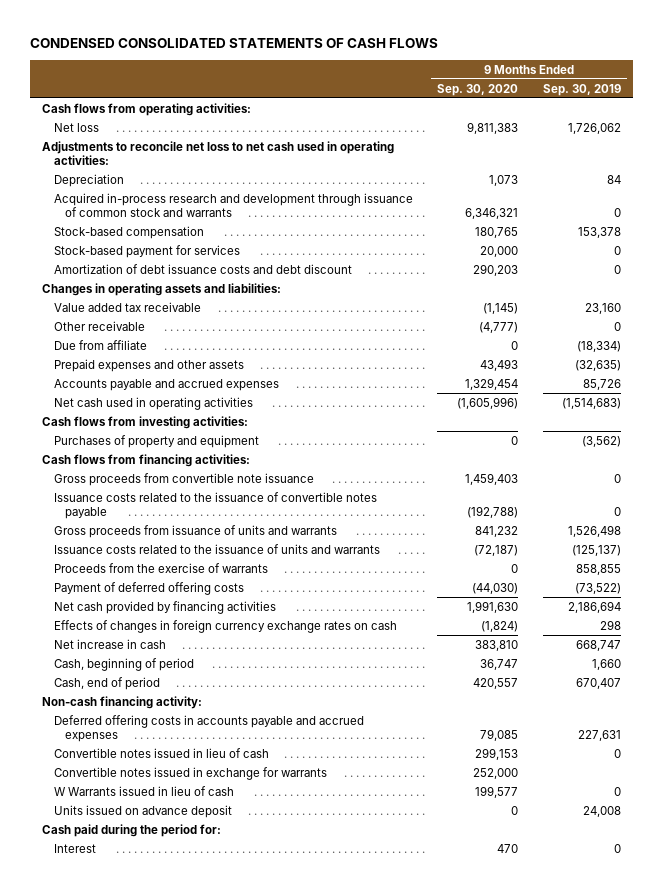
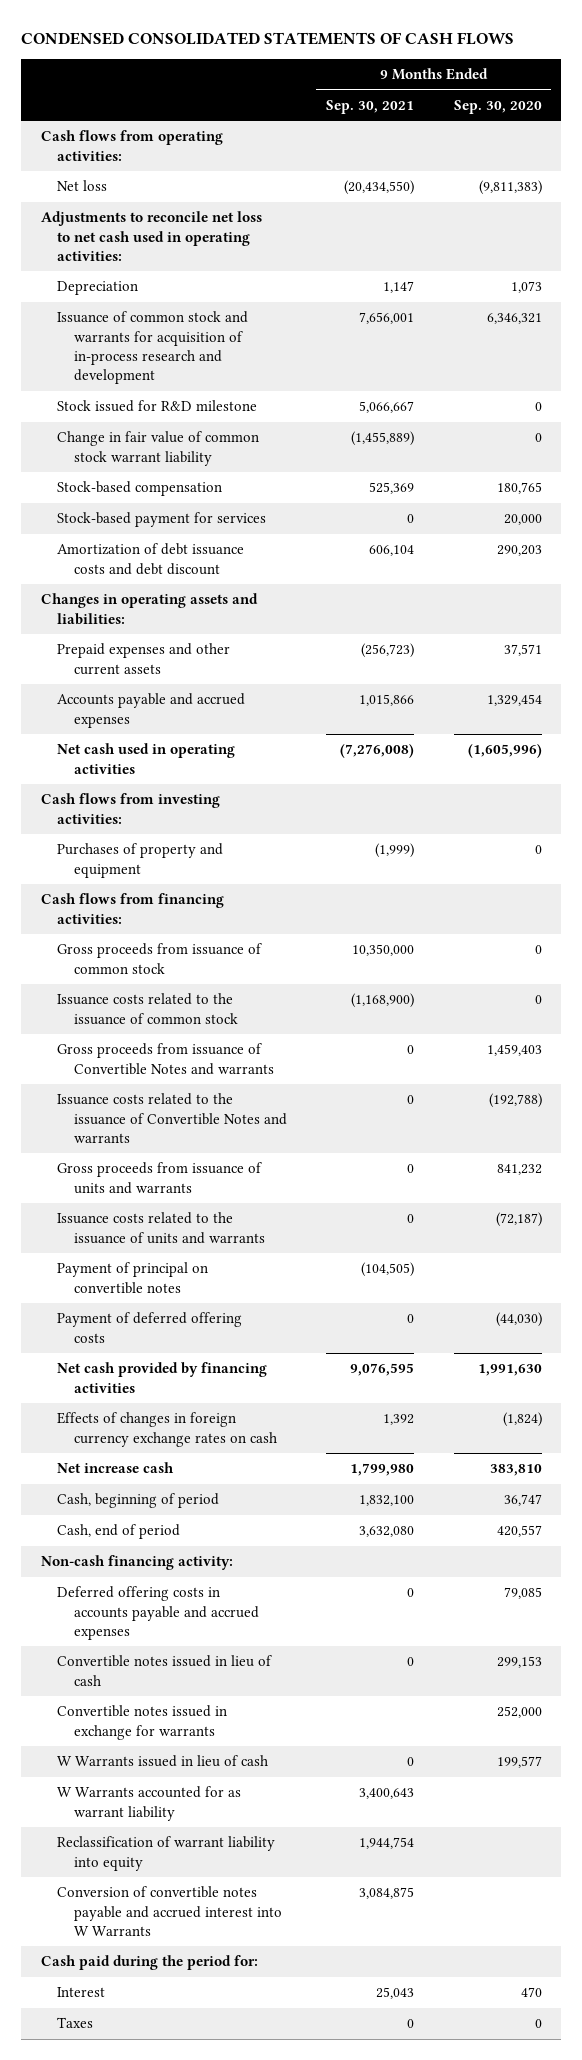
[542,83,621,96] Sep. 30, 2019 -> none
none -> [326,99,415,114] Sep. 30, 2021
[467,121,519,134] 9,811,383 -> [478,180,542,196] (9,811,383)
[53,192,413,217] Acquired in-process research and development through issuance of common stock and warrants -> [57,311,249,385] Issuance of common stock and warrants for acquisition of in-process research and development
none -> [57,400,258,413] Stock issued for R&D milestone
none -> [57,431,260,466] Change in fair value of common stock warrant liability
[53,301,201,312] Value added tax receivable -> none
[53,320,145,331] Other receivable -> none
[53,339,147,350] Due from affiliate -> none
[53,358,244,372] Prepaid expenses and other assets -> [57,643,231,675] Prepaid expenses and other current assets
[480,358,519,371] 43,493 -> [503,644,542,657] 37,571
none -> [57,943,263,974] Gross proceeds from issuance of common stock
none -> [57,993,238,1025] Issuance costs related to the issuance of common stock
[53,472,314,486] Gross proceeds from convertible note issuance -> [57,1043,274,1075] Gross proceeds from issuance of Convertible Notes and warrants
[53,491,377,519] Issuance costs related to the issuance of convertible notes payable -> [57,1093,287,1143] Issuance costs related to the issuance of Convertible Notes and warrants
[53,562,268,573] Proceeds from the exercise of warrants -> none
none -> [57,1262,209,1294] Payment of principal on convertible notes
[53,638,166,649] Net increase in cash -> [57,1462,175,1474] Net increase cash
[53,804,232,818] Units issued on advance deposit -> none
none -> [57,1786,242,1821] W Warrants accounted for as warrant liability
none -> [57,1836,276,1871] Reclassification of warrant liability into equity
none -> [57,1886,282,1936] Conversion of convertible notes payable and accrued interest into W Warrants
none -> [57,2017,94,2029] Taxes

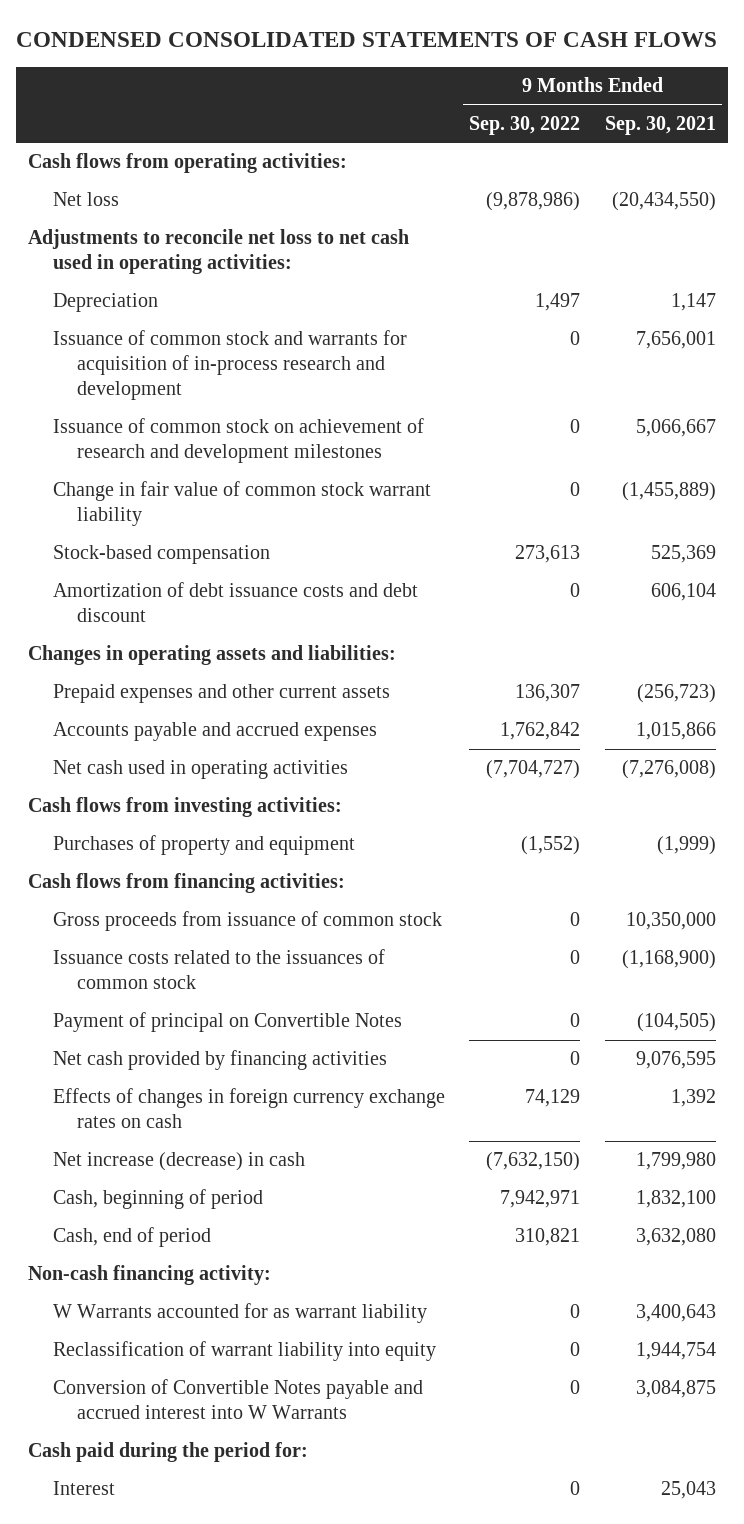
[453,99,542,114] Sep. 30, 2020 -> none
none -> [469,115,581,135] Sep. 30, 2022
[57,400,258,413] Stock issued for R&D milestone -> [52,418,424,464] Issuance of common stock on achievement of research and development milestones
[57,512,267,528] Stock-based payment for services -> none
[57,993,238,1025] Issuance costs related to the issuance of common stock -> none
[57,1043,274,1075] Gross proceeds from issuance of Convertible Notes and warrants -> none
[57,1093,287,1143] Issuance costs related to the issuance of Convertible Notes and warrants -> none
[57,1162,263,1194] Gross proceeds from issuance of units and warrants -> none
[57,1312,243,1343] Payment of deferred offering costs -> none
[57,1212,265,1244] Issuance costs related to the issuance of units and warrants -> [52,949,385,990] Issuance costs related to the issuances of common stock
[407,1214,415,1224] 0 -> [621,950,716,970] (1,168,900)
[57,1262,209,1294] Payment of principal on convertible notes -> [52,1012,402,1033] Payment of principal on Convertible Notes
[57,1462,175,1474] Net increase cash -> [52,1152,305,1172] Net increase (decrease) in cash
[57,1586,259,1640] Deferred offering costs in accounts payable and accrued expenses -> none
[57,1655,273,1686] Convertible notes issued in lieu of cash -> none
[57,1705,228,1740] Convertible notes issued in exchange for warrants -> none
[57,1755,269,1768] W Warrants issued in lieu of cash -> none
[57,1886,282,1936] Conversion of convertible notes payable and accrued interest into W Warrants -> [52,1379,423,1420] Conversion of Convertible Notes payable and accrued interest into W Warrants
[57,2017,94,2029] Taxes -> none

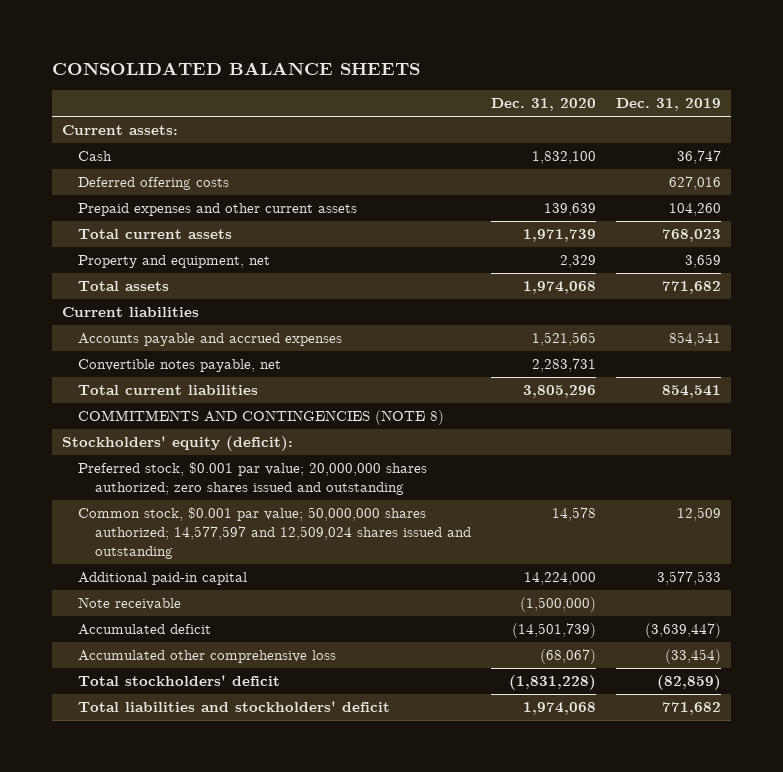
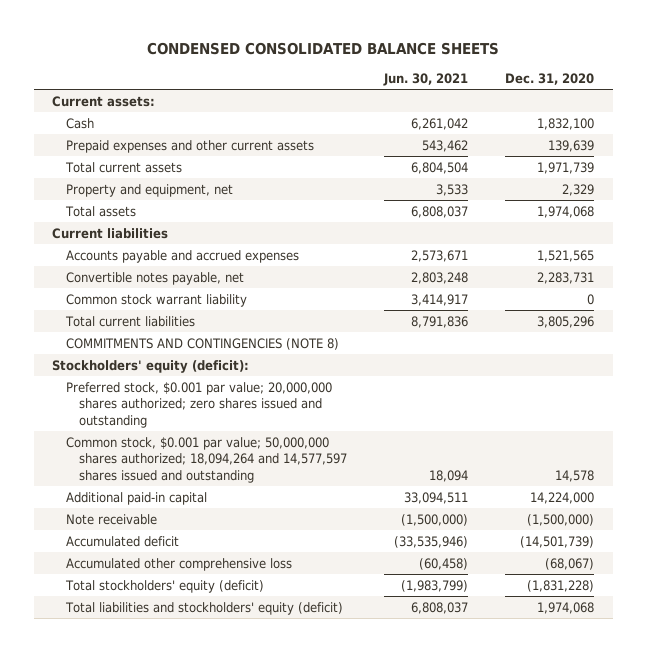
[51,62,420,76] CONSOLIDATED BALANCE SHEETS -> [147,42,500,56] CONDENSED CONSOLIDATED BALANCE SHEETS
[616,98,722,112] Dec. 31, 2019 -> none
none -> [382,73,468,87] Jun. 30, 2021
[78,177,230,191] Deferred offering costs -> none
none -> [65,293,247,307] Common stock warrant liability
[78,507,472,560] Common stock, $0.001 par value; 50,000,000 shares authorized; 14,577,597 and 12,509,024 shares issued and outstanding -> [65,436,347,483] Common stock, $0.001 par value; 50,000,000 shares authorized; 18,094,264 and 14,577,597 shares issued and outstanding
[78,675,281,687] Total stockholders' deficit -> [64,579,264,593] Total stockholders' equity (deficit)
[78,701,391,713] Total liabilities and stockholders' deficit -> [64,601,343,615] Total liabilities and stockholders' equity (deficit)

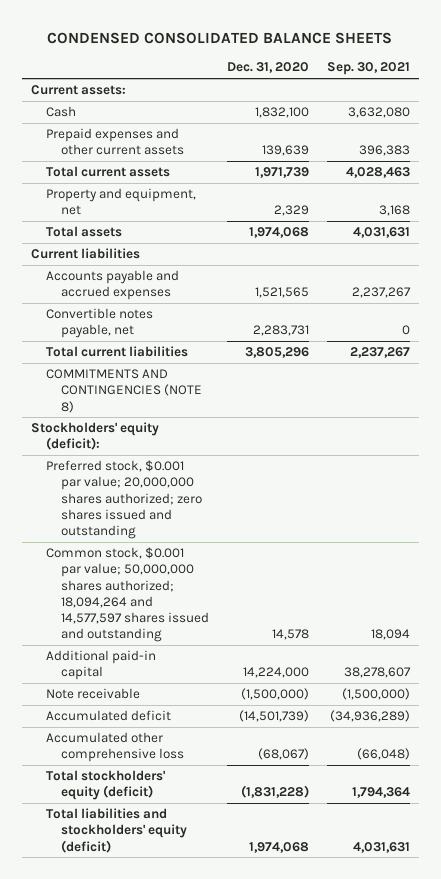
[382,73,468,87] Jun. 30, 2021 -> none
none -> [326,62,410,76] Sep. 30, 2021
[65,293,247,307] Common stock warrant liability -> none

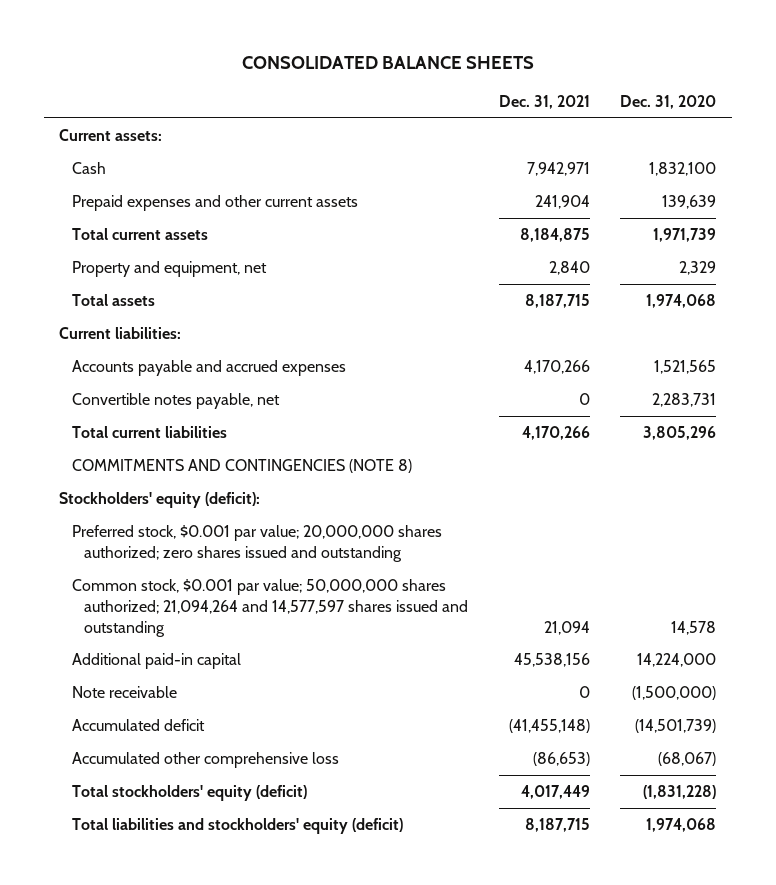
[47,31,393,44] CONDENSED CONSOLIDATED BALANCE SHEETS -> [241,55,534,69] CONSOLIDATED BALANCE SHEETS
[326,62,410,76] Sep. 30, 2021 -> none
none -> [498,94,590,109] Dec. 31, 2021
[31,248,141,260] Current liabilities -> [59,327,182,340] Current liabilities:
[46,547,210,643] Common stock, $0.001 par value; 50,000,000 shares authorized; 18,094,264 and 14,577,597 shares issued and outstanding -> [71,579,469,637] Common stock, $0.001 par value; 50,000,000 shares authorized; 21,094,264 and 14,577,597 shares issued and outstanding

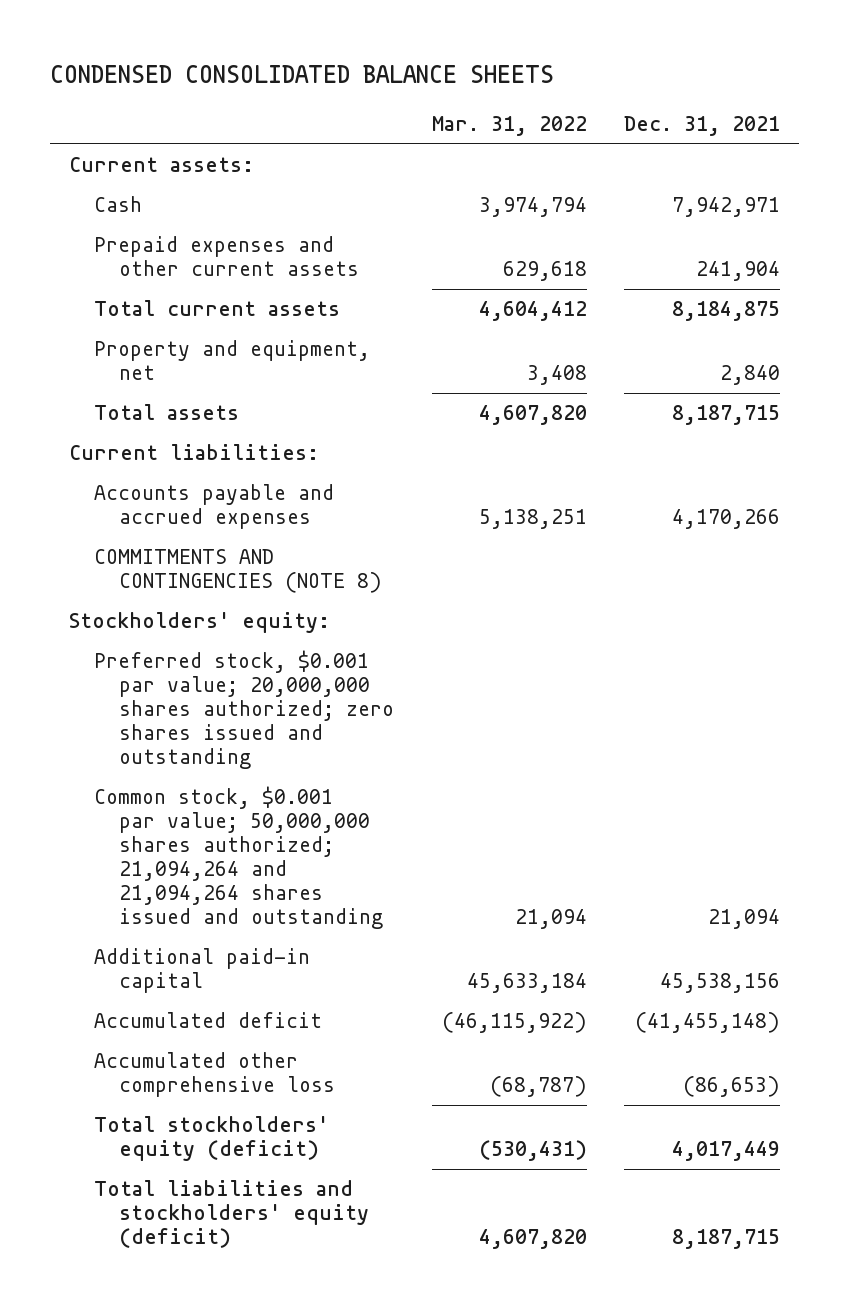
[241,55,534,69] CONSOLIDATED BALANCE SHEETS -> [50,64,555,83] CONDENSED CONSOLIDATED BALANCE SHEETS
[620,94,717,109] Dec. 31, 2020 -> none
none -> [431,115,587,136] Mar. 31, 2022
[71,393,280,410] Convertible notes payable, net -> none
[71,426,227,439] Total current liabilities -> none
[59,492,261,509] Stockholders' equity (deficit): -> [69,612,331,634] Stockholders' equity:
[71,579,469,637] Common stock, $0.001 par value; 50,000,000 shares authorized; 21,094,264 and 14,577,597 shares issued and outstanding -> [94,786,384,930] Common stock, $0.001 par value; 50,000,000 shares authorized; 21,094,264 and 21,094,264 shares issued and outstanding
[71,686,177,699] Note receivable -> none

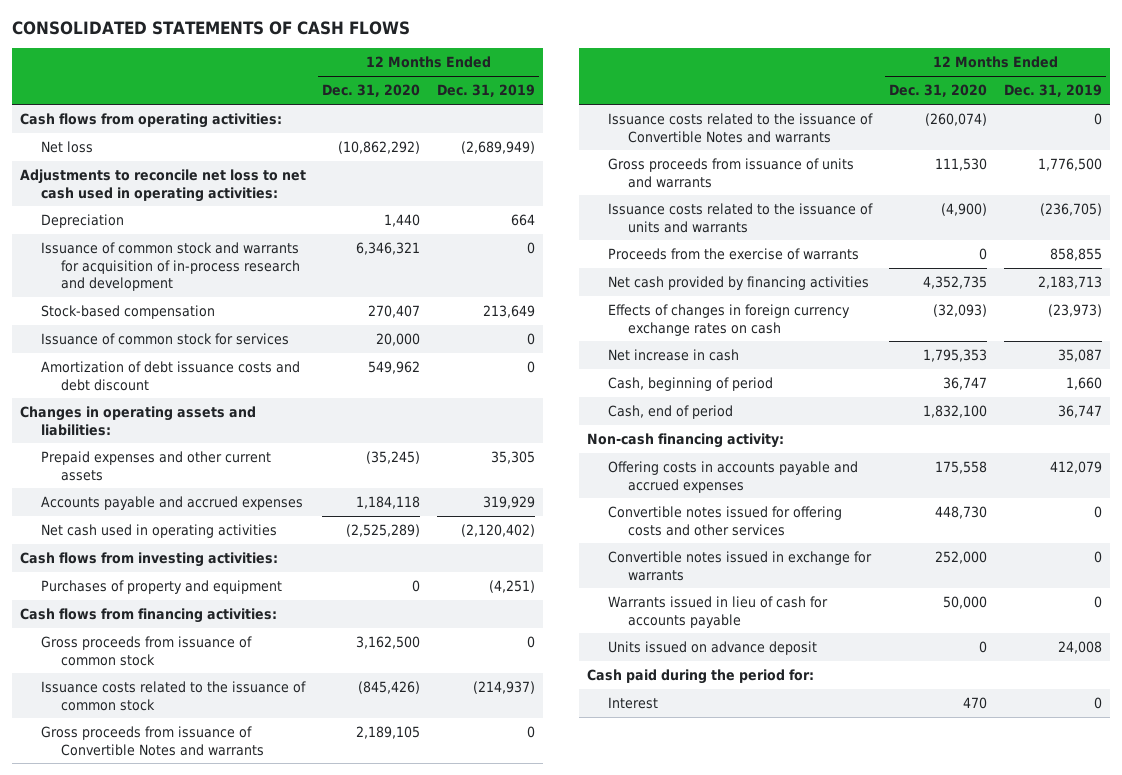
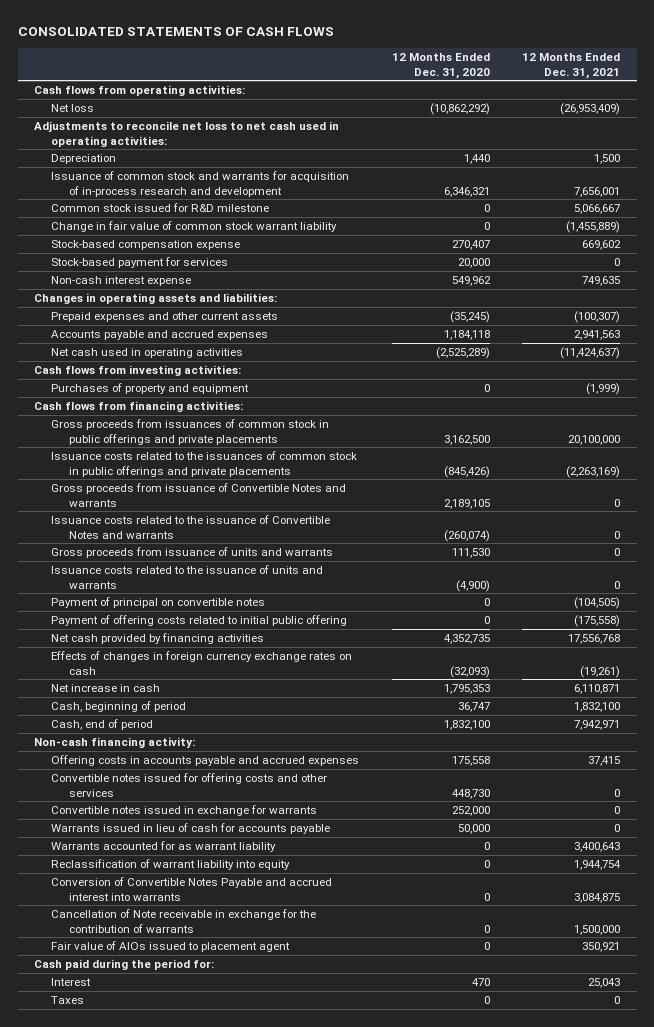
[436,84,535,98] Dec. 31, 2019 -> none
none -> [522,52,621,79] 12 Months Ended Dec. 31, 2021
[40,333,289,346] Issuance of common stock for services -> none
none -> [51,203,270,213] Common stock issued for R&D milestone
none -> [51,221,338,233] Change in fair value of common stock warrant liability
[40,305,215,320] Stock-based compensation -> [51,240,241,251] Stock-based compensation expense
none -> [51,257,229,269] Stock-based payment for services
[40,361,300,391] Amortization of debt issuance costs and debt discount -> [51,276,192,287] Non-cash interest expense
[40,636,252,666] Gross proceeds from issuance of common stock -> [51,419,330,445] Gross proceeds from issuances of common stock in public offerings and private placements
[40,681,306,711] Issuance costs related to the issuance of common stock -> [51,451,358,477] Issuance costs related to the issuances of common stock in public offerings and private placements
[607,248,859,261] Proceeds from the exercise of warrants -> none
none -> [51,597,266,609] Payment of principal on convertible notes
none -> [51,615,348,627] Payment of offering costs related to initial public offering
[607,641,817,656] Units issued on advance deposit -> none
none -> [51,841,277,853] Warrants accounted for as warrant liability
none -> [51,859,291,871] Reclassification of warrant liability into equity
none -> [51,877,333,901] Conversion of Convertible Notes Payable and accrued interest into warrants
none -> [51,909,317,933] Cancellation of Note receivable in exchange for the contribution of warrants
none -> [51,941,291,953] Fair value of AIOs issued to placement agent
none -> [51,996,85,1005] Taxes

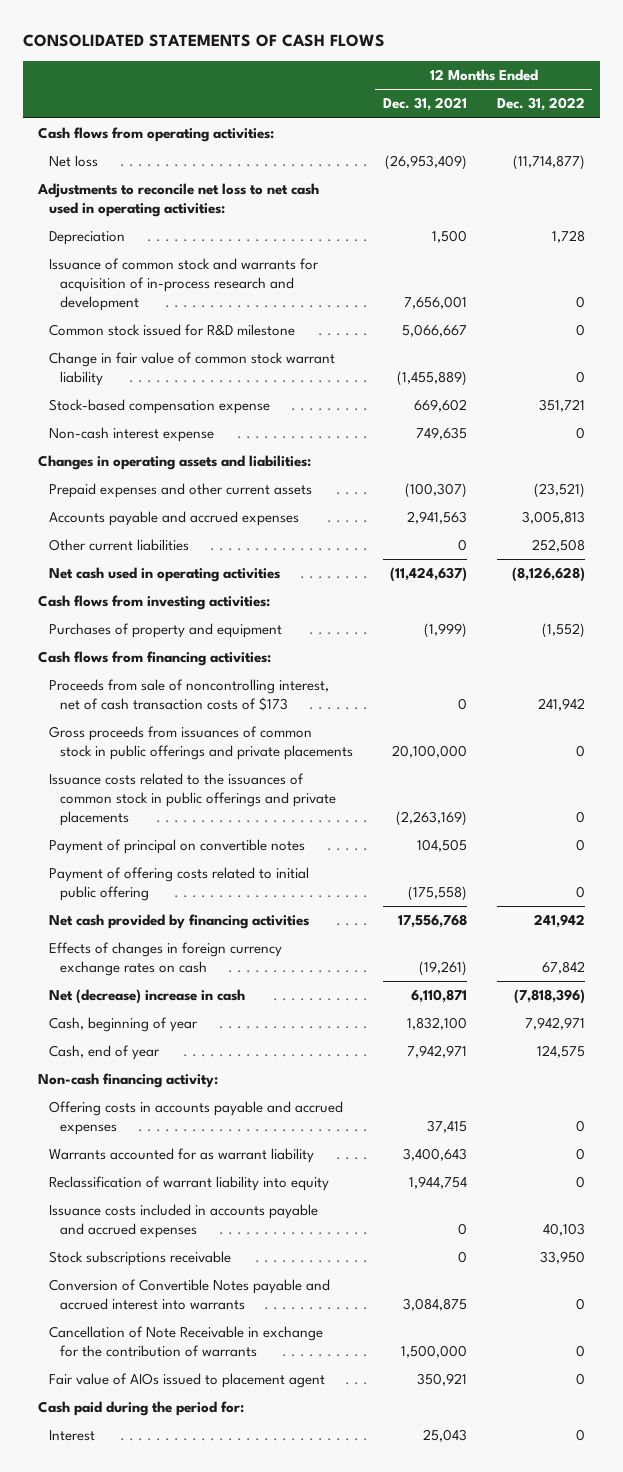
[391,52,490,79] 12 Months Ended Dec. 31, 2020 -> none
none -> [496,97,585,112] Dec. 31, 2022
[51,257,229,269] Stock-based payment for services -> none
none -> [48,539,189,552] Other current liabilities
none -> [48,679,329,711] Proceeds from sale of noncontrolling interest, net of cash transaction costs of $173
[51,483,347,507] Gross proceeds from issuance of Convertible Notes and warrants -> none
[51,515,331,539] Issuance costs related to the issuance of Convertible Notes and warrants -> none
[51,547,334,559] Gross proceeds from issuance of units and warrants -> none
[51,565,324,589] Issuance costs related to the issuance of units and warrants -> none
[574,597,621,610] (104,505) -> [416,839,467,853] 104,505
[51,684,161,693] Net increase in cash -> [48,989,245,1005] Net (decrease) increase in cash
[51,701,187,713] Cash, beginning of period -> [48,1017,198,1033] Cash, beginning of year
[51,719,154,731] Cash, end of period -> [48,1045,160,1061] Cash, end of year
[51,773,328,797] Convertible notes issued for offering costs and other services -> none
[51,805,318,817] Convertible notes issued in exchange for warrants -> none
[51,823,331,835] Warrants issued in lieu of cash for accounts payable -> none
none -> [48,1204,318,1238] Issuance costs included in accounts payable and accrued expenses
none -> [48,1251,231,1267] Stock subscriptions receivable
[51,877,333,901] Conversion of Convertible Notes Payable and accrued interest into warrants -> [48,1279,330,1310] Conversion of Convertible Notes payable and accrued interest into warrants
[51,909,317,933] Cancellation of Note receivable in exchange for the contribution of warrants -> [48,1326,323,1357] Cancellation of Note Receivable in exchange for the contribution of warrants
[51,996,85,1005] Taxes -> none

